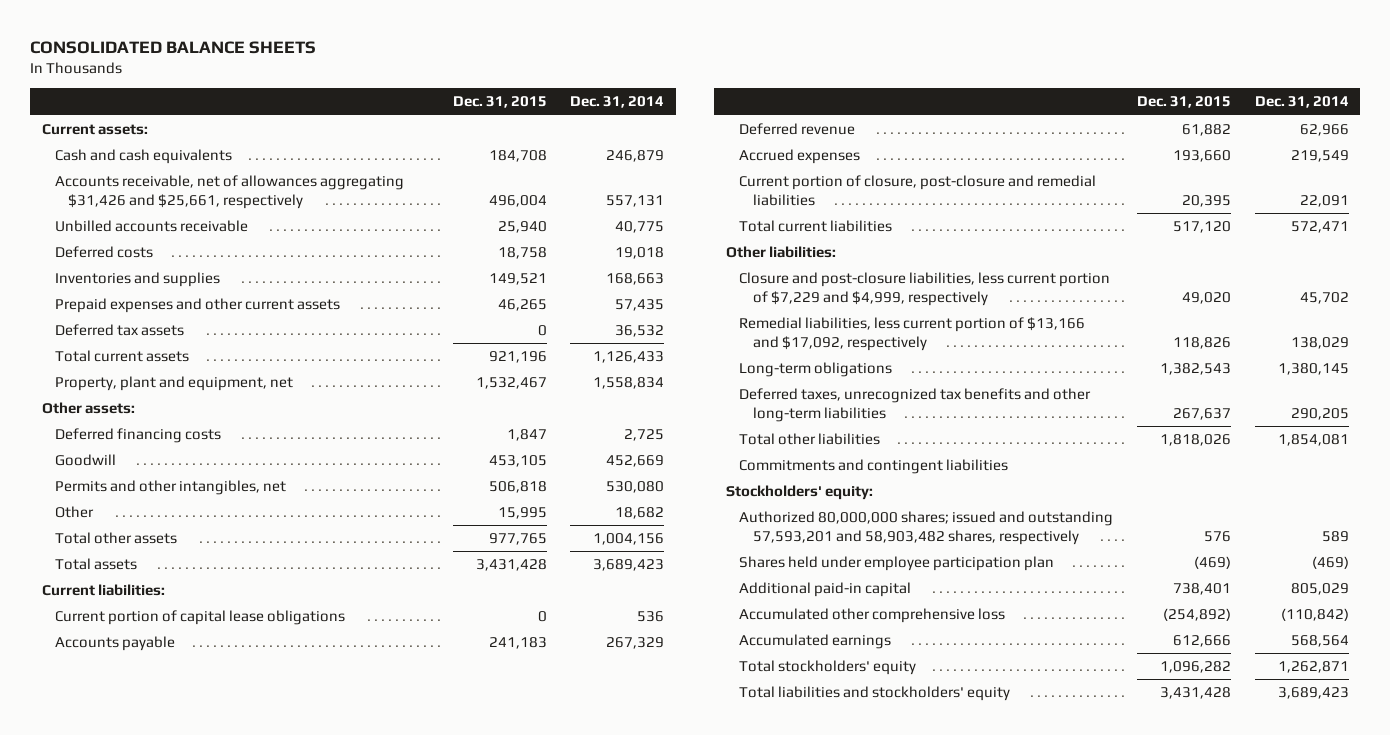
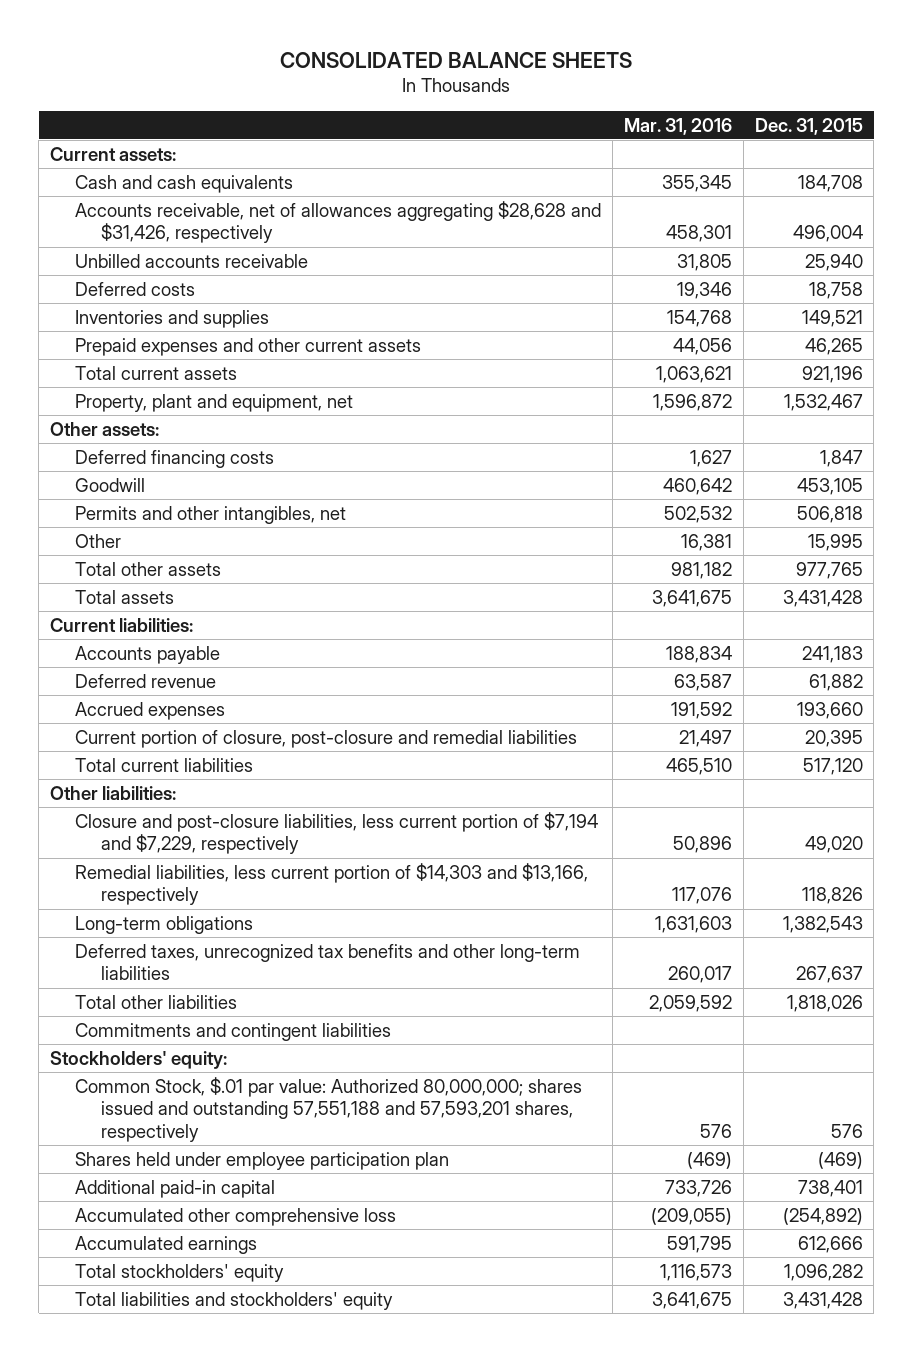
[570,96,665,109] Dec. 31, 2014 -> none
none -> [623,117,732,135] Mar. 31, 2016
[54,175,404,209] Accounts receivable, net of allowances aggregating $31,426 and $25,661, respectively -> [75,200,602,244] Accounts receivable, net of allowances aggregating $28,628 and $31,426, respectively
[54,324,184,337] Deferred tax assets -> none
[54,610,345,626] Current portion of capital lease obligations -> none
[739,272,1111,306] Closure and post-closure liabilities, less current portion of $7,229 and $4,999, respectively -> [75,811,599,855] Closure and post-closure liabilities, less current portion of $7,194 and $7,229, respectively
[739,317,1086,351] Remedial liabilities, less current portion of $13,166 and $17,092, respectively -> [75,862,589,906] Remedial liabilities, less current portion of $14,303 and $13,166, respectively
[739,511,1114,545] Authorized 80,000,000 shares; issued and outstanding 57,593,201 and 58,903,482 shares, respectively -> [75,1076,583,1142] Common Stock, $.01 par value: Authorized 80,000,000; shares issued and outstanding 57,551,188 and 57,593,201 shares, respectively

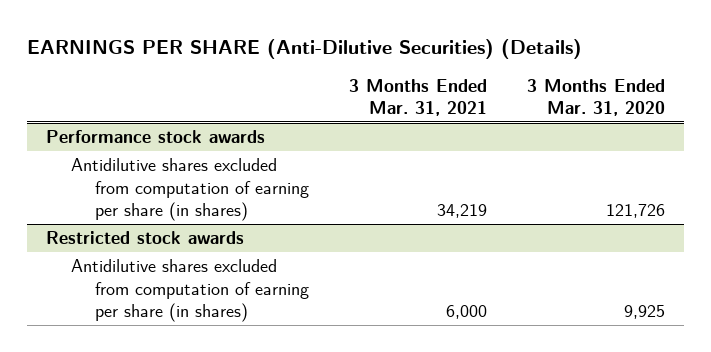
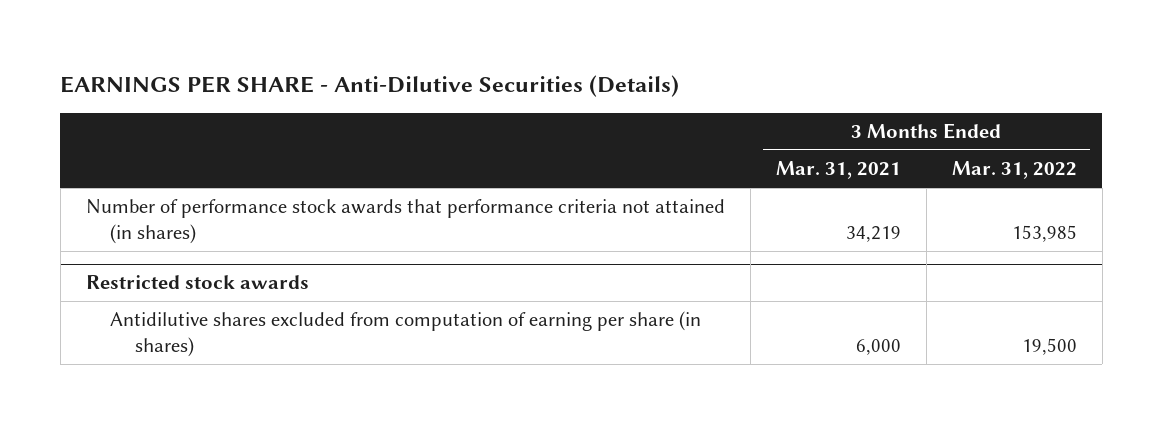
[26,38,582,59] EARNINGS PER SHARE (Anti-Dilutive Securities) (Details) -> [60,75,680,98] EARNINGS PER SHARE - Anti-Dilutive Securities (Details)
[526,78,665,117] 3 Months Ended Mar. 31, 2020 -> none
none -> [951,161,1077,180] Mar. 31, 2022
[46,130,266,144] Performance stock awards -> none
[70,158,310,222] Antidilutive shares excluded from computation of earning per share (in shares) -> [85,199,725,245] Number of performance stock awards that performance criteria not attained (in shares)

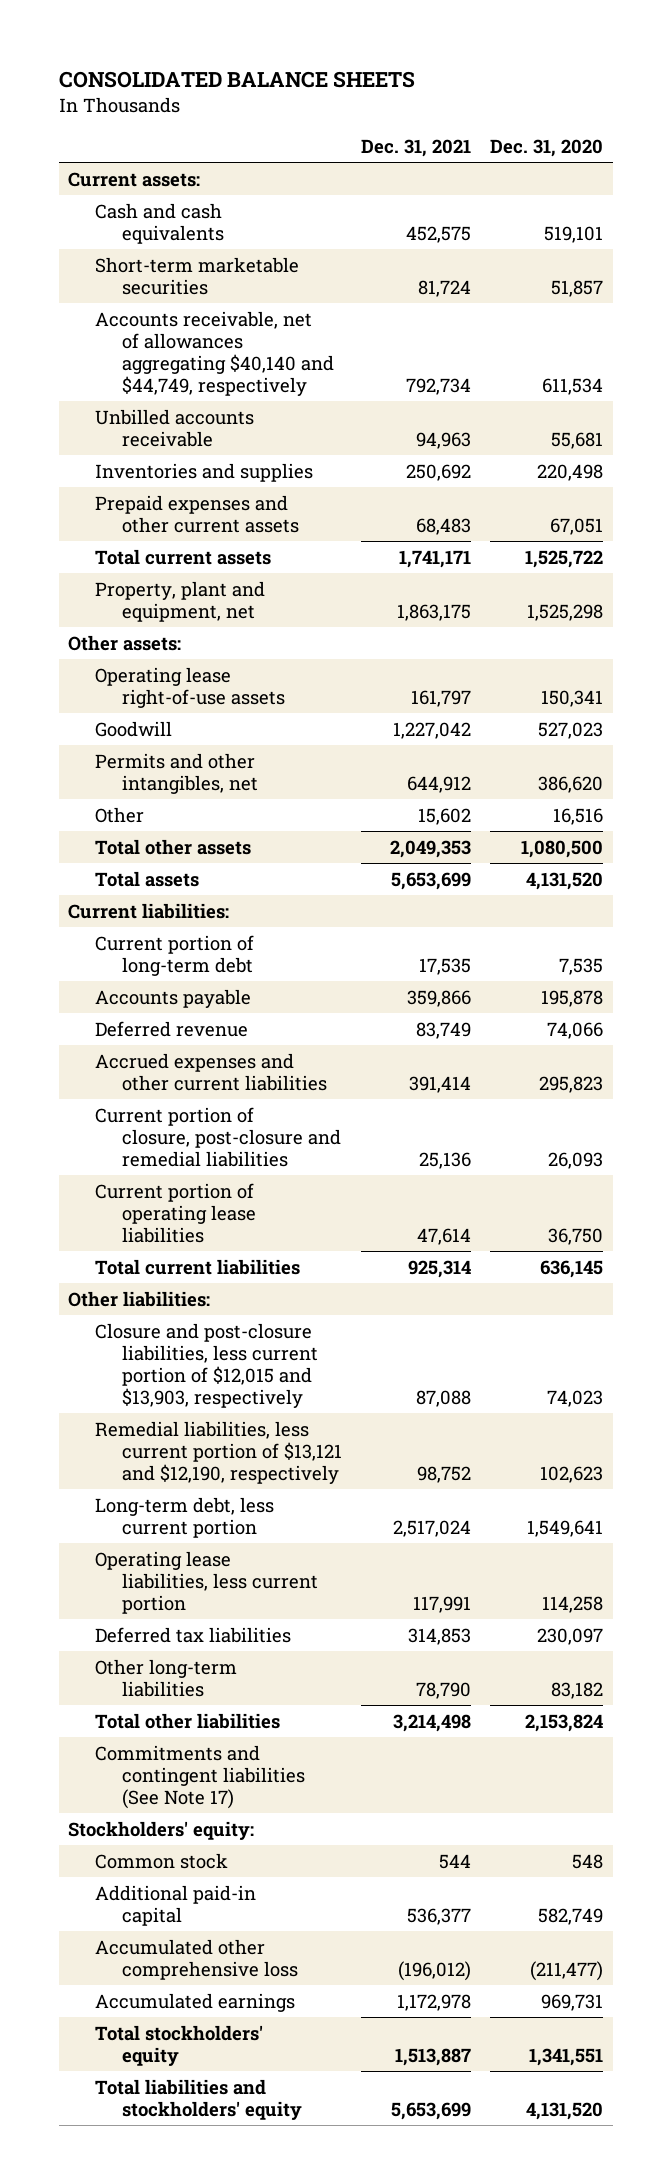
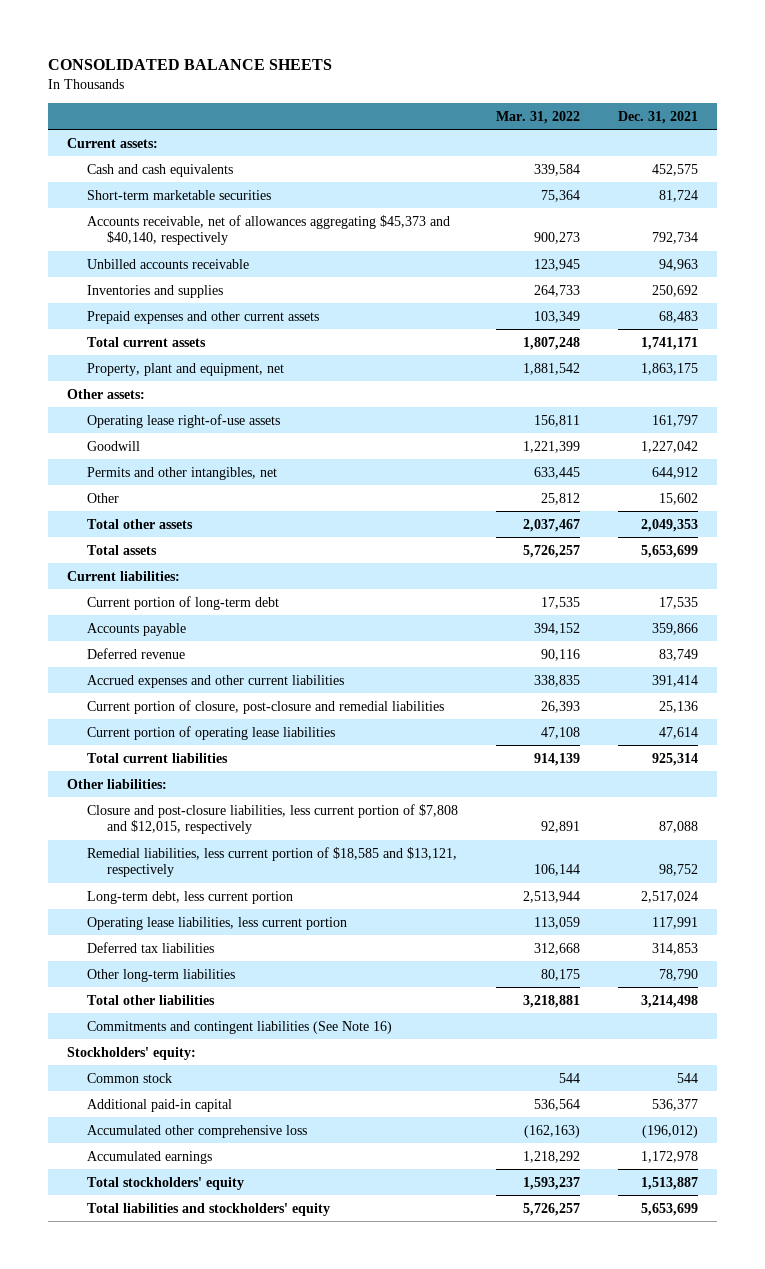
[490,138,604,157] Dec. 31, 2020 -> none
none -> [495,110,580,124] Mar. 31, 2022
[95,310,335,396] Accounts receivable, net of allowances aggregating $40,140 and $44,749, respectively -> [87,214,451,246] Accounts receivable, net of allowances aggregating $45,373 and $40,140, respectively
[95,1322,319,1408] Closure and post-closure liabilities, less current portion of $12,015 and $13,903, respectively -> [87,803,459,835] Closure and post-closure liabilities, less current portion of $7,808 and $12,015, respectively
[95,1420,343,1484] Remedial liabilities, less current portion of $13,121 and $12,190, respectively -> [87,846,458,878] Remedial liabilities, less current portion of $18,585 and $13,121, respectively
[95,1744,306,1809] Commitments and contingent liabilities (See Note 17) -> [87,1020,393,1034] Commitments and contingent liabilities (See Note 16)

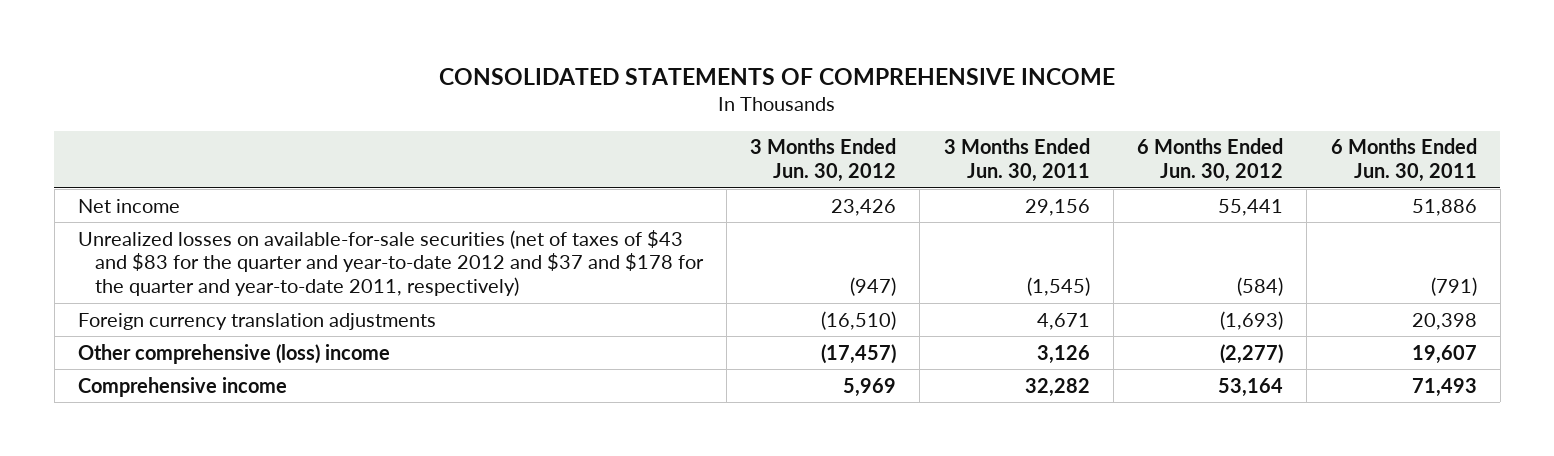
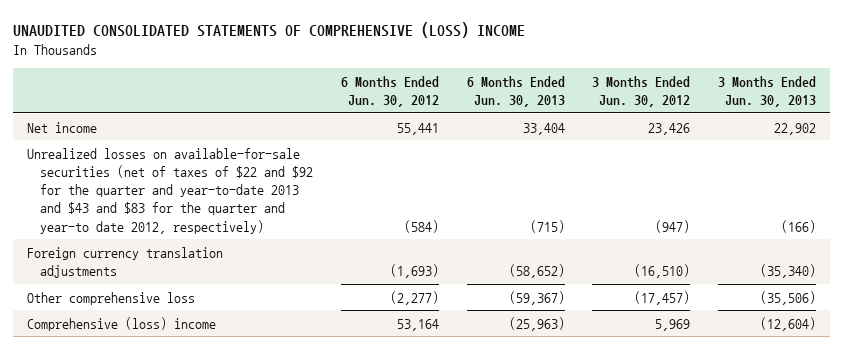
[439,67,1116,85] CONSOLIDATED STATEMENTS OF COMPREHENSIVE INCOME -> [13,21,526,38] UNAUDITED CONSOLIDATED STATEMENTS OF COMPREHENSIVE (LOSS) INCOME
[943,138,1090,183] 3 Months Ended Jun. 30, 2011 -> none
[1330,138,1477,183] 6 Months Ended Jun. 30, 2011 -> none
none -> [466,75,565,107] 6 Months Ended Jun. 30, 2013
none -> [717,75,816,107] 3 Months Ended Jun. 30, 2013
[77,229,704,297] Unrealized losses on available-for-sale securities (net of taxes of $43 and $83 for the quarter and year-to-date 2012 and $37 and $178 for the quarter and year-to-date 2011, respectively) -> [26,147,314,234] Unrealized losses on available-for-sale securities (net of taxes of $22 and $92 for the quarter and year-to-date 2013 and $43 and $83 for the quarter and year-to date 2012, respectively)
[77,343,390,364] Other comprehensive (loss) income -> [26,291,195,305] Other comprehensive loss
[77,376,287,397] Comprehensive income -> [26,316,216,331] Comprehensive (loss) income

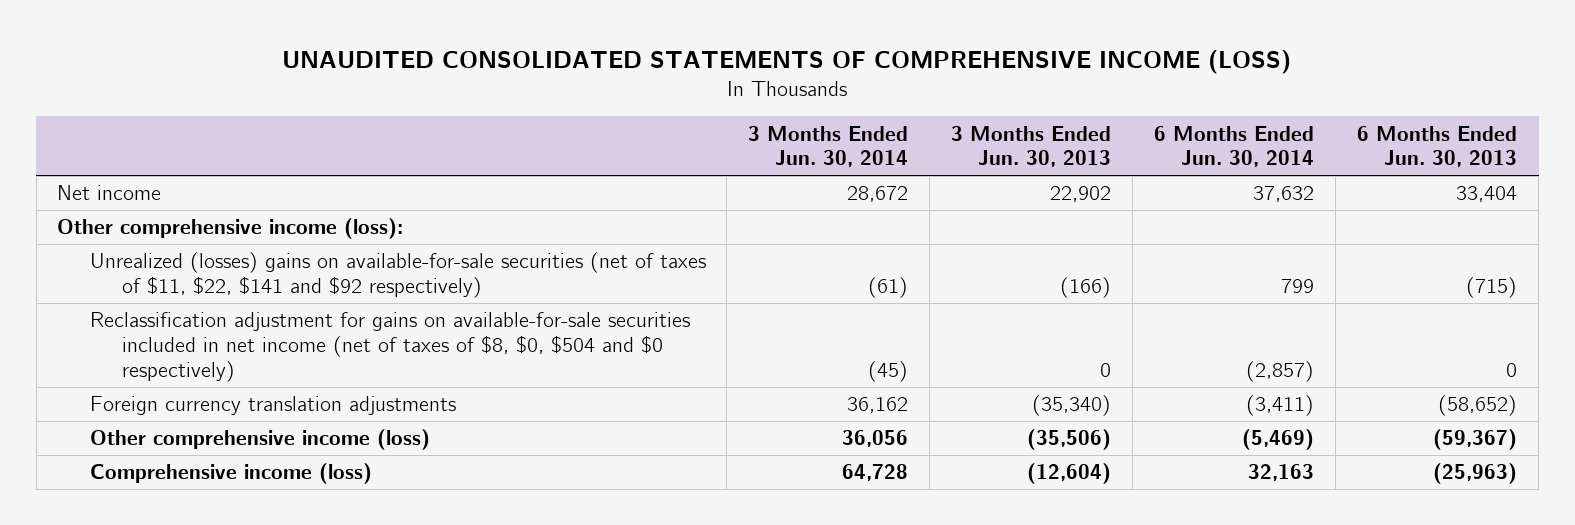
[13,21,526,38] UNAUDITED CONSOLIDATED STATEMENTS OF COMPREHENSIVE (LOSS) INCOME -> [282,49,1292,74] UNAUDITED CONSOLIDATED STATEMENTS OF COMPREHENSIVE INCOME (LOSS)
[341,75,440,107] 6 Months Ended Jun. 30, 2012 -> none
[592,75,691,107] 3 Months Ended Jun. 30, 2012 -> none
none -> [748,125,909,168] 3 Months Ended Jun. 30, 2014
none -> [1154,125,1315,168] 6 Months Ended Jun. 30, 2014
none -> [57,218,404,240] Other comprehensive income (loss):
[26,147,314,234] Unrealized losses on available-for-sale securities (net of taxes of $22 and $92 for the quarter and year-to-date 2013 and $43 and $83 for the quarter and year-to date 2012, respectively) -> [89,252,706,298] Unrealized (losses) gains on available-for-sale securities (net of taxes of $11, $22, $141 and $92 respectively)
none -> [89,312,690,382] Reclassification adjustment for gains on available-for-sale securities included in net income (net of taxes of $8, $0, $504 and $0 respectively)
[26,291,195,305] Other comprehensive loss -> [89,429,430,451] Other comprehensive income (loss)
[26,316,216,331] Comprehensive (loss) income -> [89,463,372,485] Comprehensive income (loss)

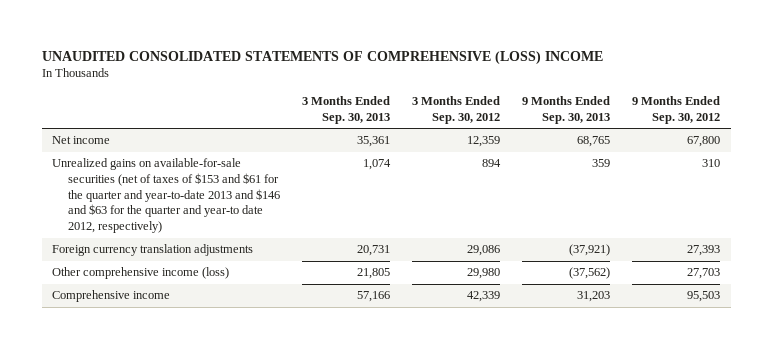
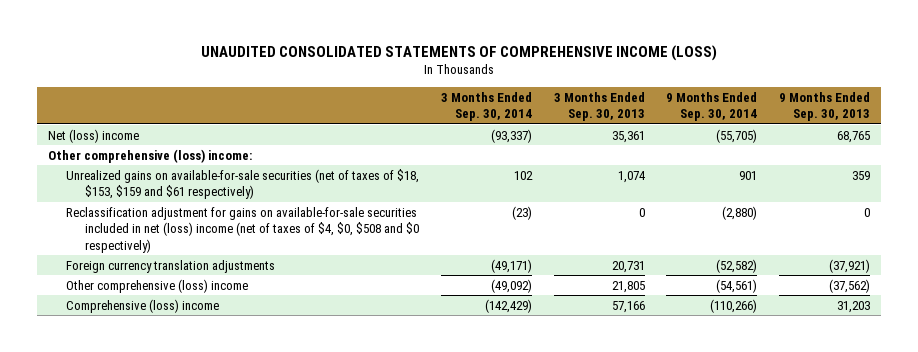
[41,50,603,64] UNAUDITED CONSOLIDATED STATEMENTS OF COMPREHENSIVE (LOSS) INCOME -> [200,45,717,62] UNAUDITED CONSOLIDATED STATEMENTS OF COMPREHENSIVE INCOME (LOSS)
[412,96,501,124] 3 Months Ended Sep. 30, 2012 -> none
[631,96,720,124] 9 Months Ended Sep. 30, 2012 -> none
none -> [441,91,533,122] 3 Months Ended Sep. 30, 2014
none -> [666,91,758,122] 9 Months Ended Sep. 30, 2014
[52,136,111,145] Net income -> [47,128,139,143] Net (loss) income
none -> [47,148,252,163] Other comprehensive (loss) income:
[52,158,281,234] Unrealized gains on available-for-sale securities (net of taxes of $153 and $61 for the quarter and year-to-date 2013 and $146 and $63 for the quarter and year-to date 2012, respectively) -> [66,168,420,200] Unrealized gains on available-for-sale securities (net of taxes of $18, $153, $159 and $61 respectively)
none -> [66,206,419,253] Reclassification adjustment for gains on available-for-sale securities included in net (loss) income (net of taxes of $4, $0, $508 and $0 respectively)
[52,267,230,280] Other comprehensive income (loss) -> [66,278,249,293] Other comprehensive (loss) income
[52,290,171,303] Comprehensive income -> [66,298,220,313] Comprehensive (loss) income

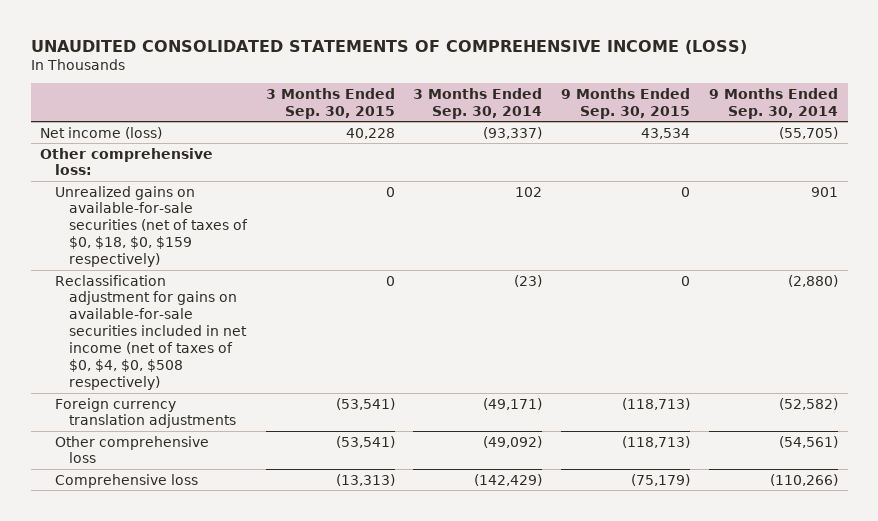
[553,91,645,122] 3 Months Ended Sep. 30, 2013 -> none
[778,91,870,122] 9 Months Ended Sep. 30, 2013 -> none
none -> [265,87,395,119] 3 Months Ended Sep. 30, 2015
none -> [561,87,691,119] 9 Months Ended Sep. 30, 2015
[47,128,139,143] Net (loss) income -> [40,126,163,139] Net income (loss)
[47,148,252,163] Other comprehensive (loss) income: -> [40,147,214,176] Other comprehensive loss:
[66,168,420,200] Unrealized gains on available-for-sale securities (net of taxes of $18, $153, $159 and $61 respectively) -> [54,185,248,267] Unrealized gains on available-for-sale securities (net of taxes of $0, $18, $0, $159 respectively)
[66,206,419,253] Reclassification adjustment for gains on available-for-sale securities included in net (loss) income (net of taxes of $4, $0, $508 and $0 respectively) -> [54,274,247,390] Reclassification adjustment for gains on available-for-sale securities included in net income (net of taxes of $0, $4, $0, $508 respectively)
[66,278,249,293] Other comprehensive (loss) income -> [54,435,209,464] Other comprehensive loss
[66,298,220,313] Comprehensive (loss) income -> [54,473,198,488] Comprehensive loss

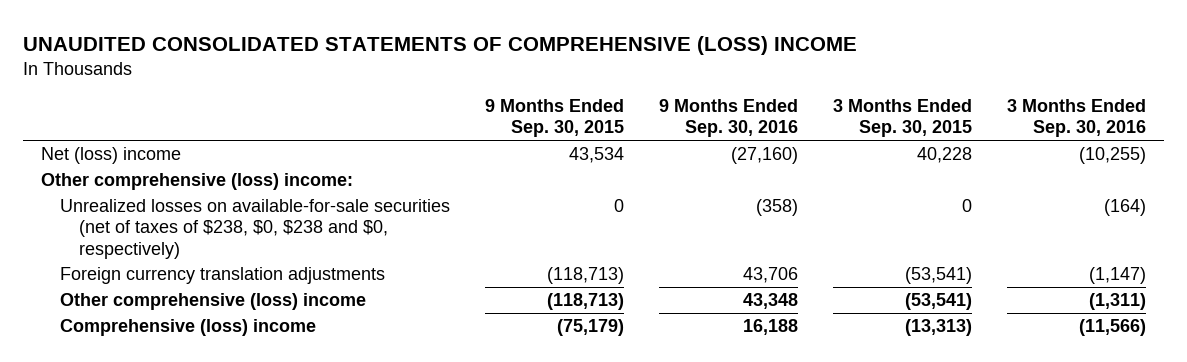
[30,39,747,54] UNAUDITED CONSOLIDATED STATEMENTS OF COMPREHENSIVE INCOME (LOSS) -> [23,36,858,56] UNAUDITED CONSOLIDATED STATEMENTS OF COMPREHENSIVE (LOSS) INCOME
[413,87,543,119] 3 Months Ended Sep. 30, 2014 -> none
[709,87,839,119] 9 Months Ended Sep. 30, 2014 -> none
none -> [659,99,799,138] 9 Months Ended Sep. 30, 2016
none -> [1007,99,1147,138] 3 Months Ended Sep. 30, 2016
[54,274,247,390] Reclassification adjustment for gains on available-for-sale securities included in net income (net of taxes of $0, $4, $0, $508 respectively) -> none
[40,126,163,139] Net income (loss) -> [40,147,181,165] Net (loss) income
[40,147,214,176] Other comprehensive loss: -> [40,173,353,191] Other comprehensive (loss) income:
[54,185,248,267] Unrealized gains on available-for-sale securities (net of taxes of $0, $18, $0, $159 respectively) -> [59,199,450,259] Unrealized losses on available-for-sale securities (net of taxes of $238, $0, $238 and $0, respectively)
[54,435,209,464] Other comprehensive loss -> [59,293,366,311] Other comprehensive (loss) income
[54,473,198,488] Comprehensive loss -> [59,319,316,337] Comprehensive (loss) income

